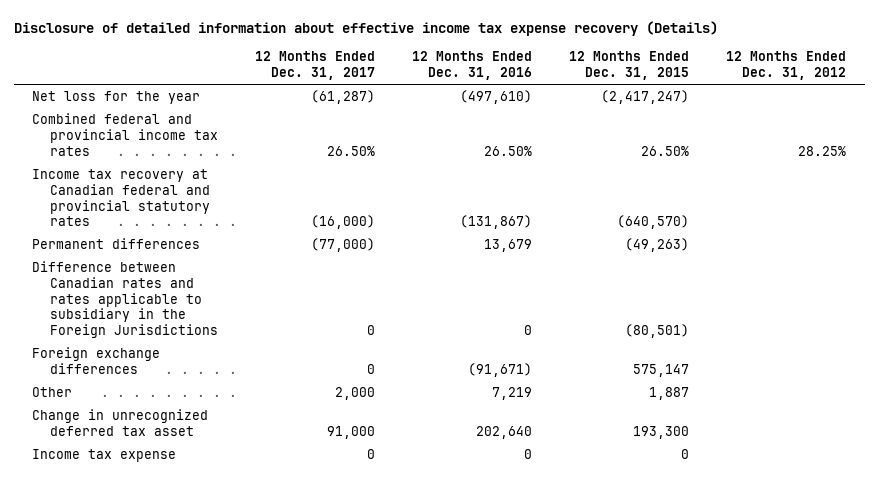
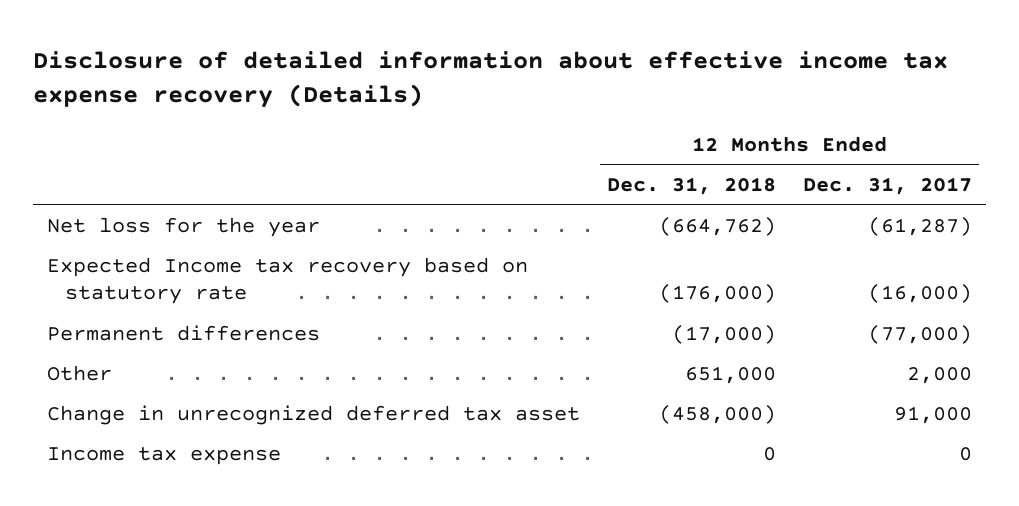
[412,51,533,80] 12 Months Ended Dec. 31, 2016 -> none
[569,51,690,80] 12 Months Ended Dec. 31, 2015 -> none
[726,51,847,80] 12 Months Ended Dec. 31, 2012 -> none
none -> [607,176,777,195] Dec. 31, 2018
[32,113,219,156] Combined federal and provincial income tax rates -> none
[32,169,211,227] Income tax recovery at Canadian federal and provincial statutory rates -> [46,256,528,305] Expected Income tax recovery based on statutory rate
[32,261,219,338] Difference between Canadian rates and rates applicable to subsidiary in the Foreign Jurisdictions -> none
[32,347,161,374] Foreign exchange differences -> none

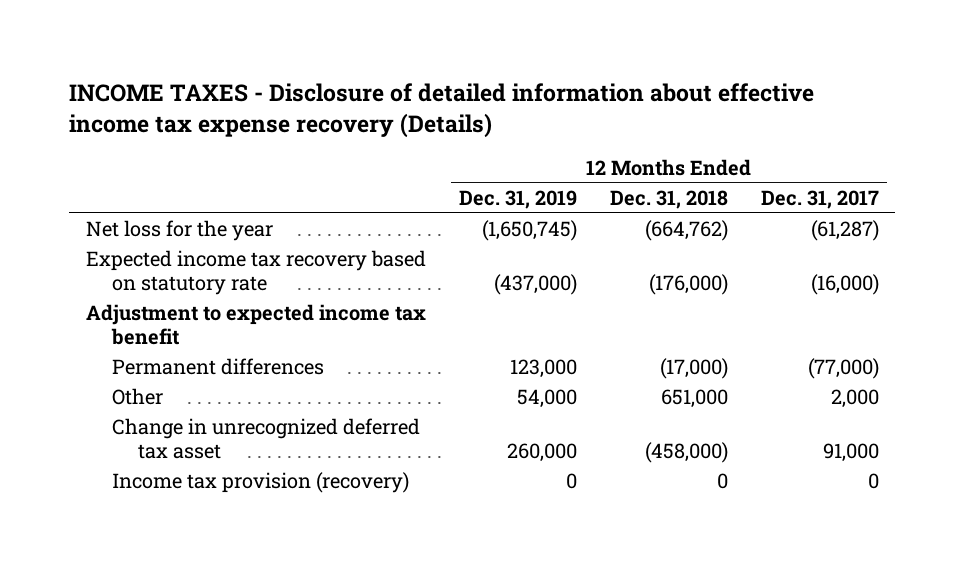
[33,50,949,108] Disclosure of detailed information about effective income tax expense recovery (Details) -> [69,82,815,139] INCOME TAXES - Disclosure of detailed information about effective income tax expense recovery (Details)
none -> [458,190,577,210] Dec. 31, 2019
[46,256,528,305] Expected Income tax recovery based on statutory rate -> [85,250,426,296] Expected income tax recovery based on statutory rate
none -> [85,304,426,346] Adjustment to expected income tax benefit
[46,446,281,465] Income tax expense -> [111,472,409,494] Income tax provision (recovery)

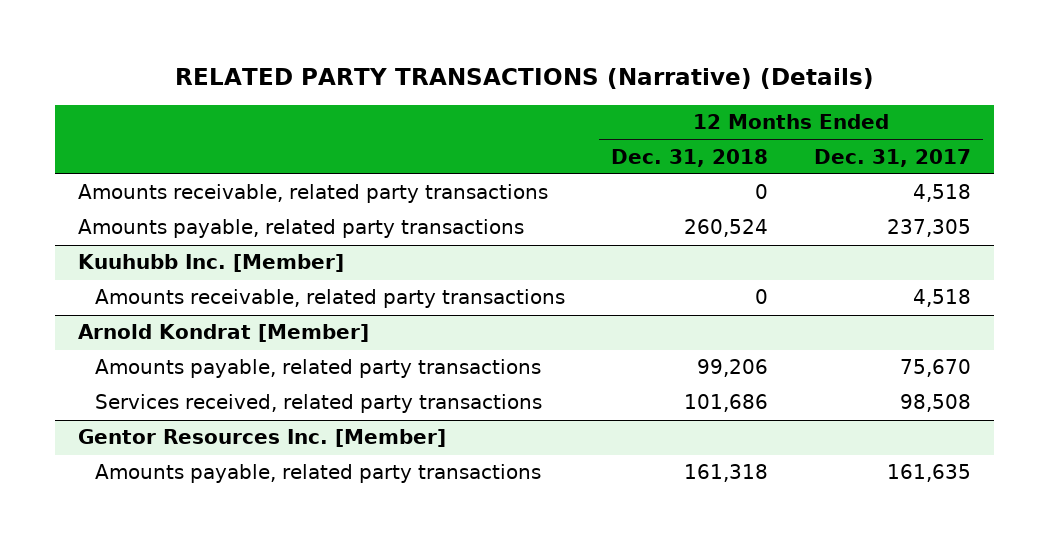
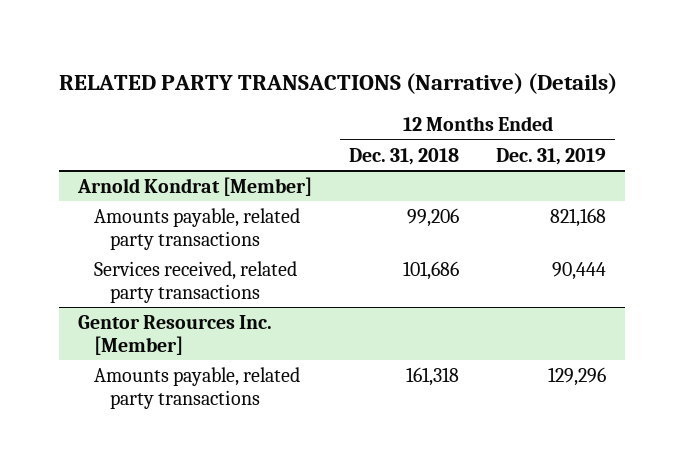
[814,148,972,167] Dec. 31, 2017 -> none
none -> [496,147,607,165] Dec. 31, 2019
[77,184,548,204] Amounts receivable, related party transactions -> none
[77,219,524,239] Amounts payable, related party transactions -> none
[77,254,344,273] Kuuhubb Inc. [Member] -> none
[94,289,565,309] Amounts receivable, related party transactions -> none

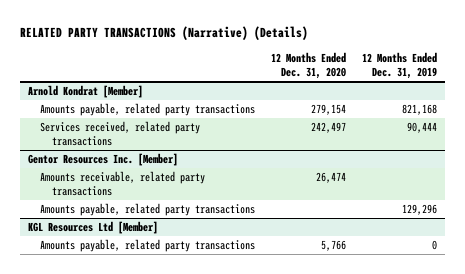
[349,147,460,165] Dec. 31, 2018 -> none
none -> [271,52,347,79] 12 Months Ended Dec. 31, 2020
none -> [39,171,205,196] Amounts receivable, related party transactions
none -> [27,221,158,235] KGL Resources Ltd [Member]
none -> [39,239,255,253] Amounts payable, related party transactions

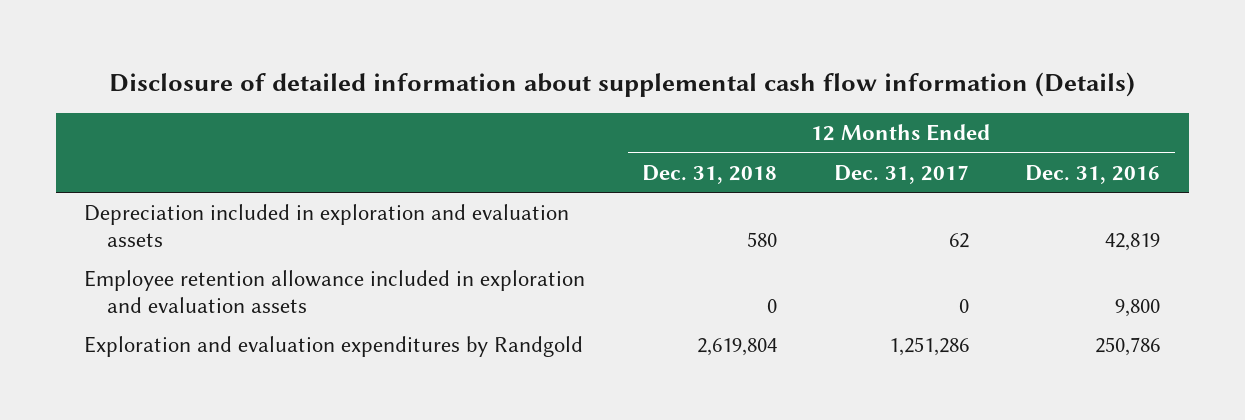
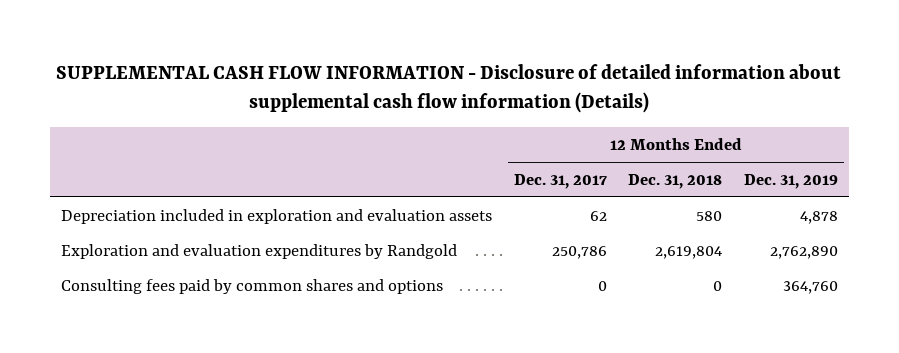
[109,71,1136,97] Disclosure of detailed information about supplemental cash flow information (Details) -> [56,64,842,114] SUPPLEMENTAL CASH FLOW INFORMATION - Disclosure of detailed information about supplemental cash flow information (Details)
[1025,164,1161,184] Dec. 31, 2016 -> none
none -> [744,173,839,189] Dec. 31, 2019
[84,270,586,313] Employee retention allowance included in exploration and evaluation assets -> none
[888,337,969,357] 1,251,286 -> [551,245,607,259] 250,786
none -> [60,278,443,294] Consulting fees paid by common shares and options

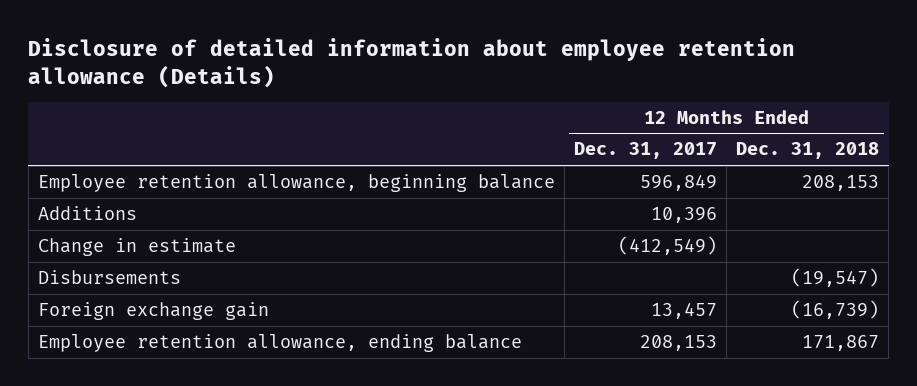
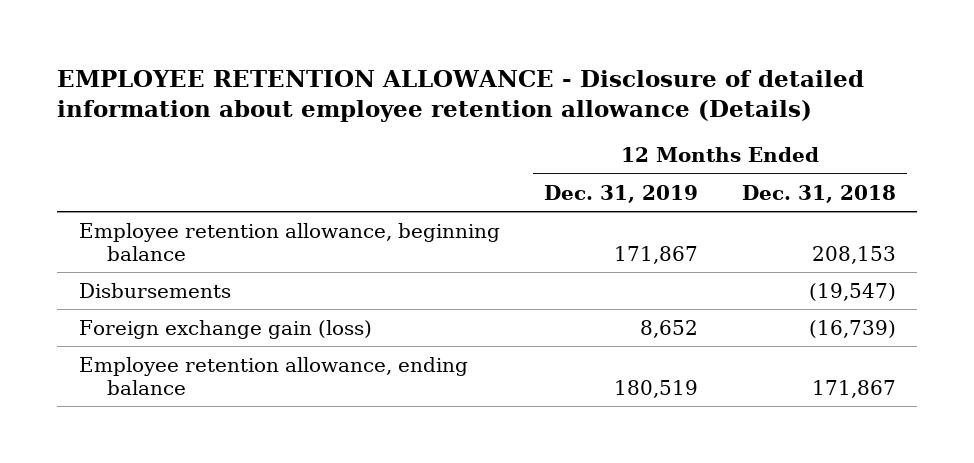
[28,38,796,88] Disclosure of detailed information about employee retention allowance (Details) -> [56,69,864,123] EMPLOYEE RETENTION ALLOWANCE - Disclosure of detailed information about employee retention allowance (Details)
[574,142,718,160] Dec. 31, 2017 -> none
none -> [543,184,698,203] Dec. 31, 2019
[37,206,137,221] Additions -> none
[37,238,236,257] Change in estimate -> none
[37,302,269,321] Foreign exchange gain -> [78,319,372,339] Foreign exchange gain (loss)

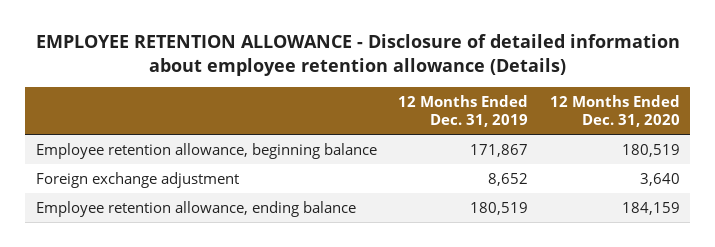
[741,184,896,203] Dec. 31, 2018 -> none
none -> [549,94,680,128] 12 Months Ended Dec. 31, 2020
[78,282,231,298] Disbursements -> none
[78,319,372,339] Foreign exchange gain (loss) -> [35,172,239,189] Foreign exchange adjustment

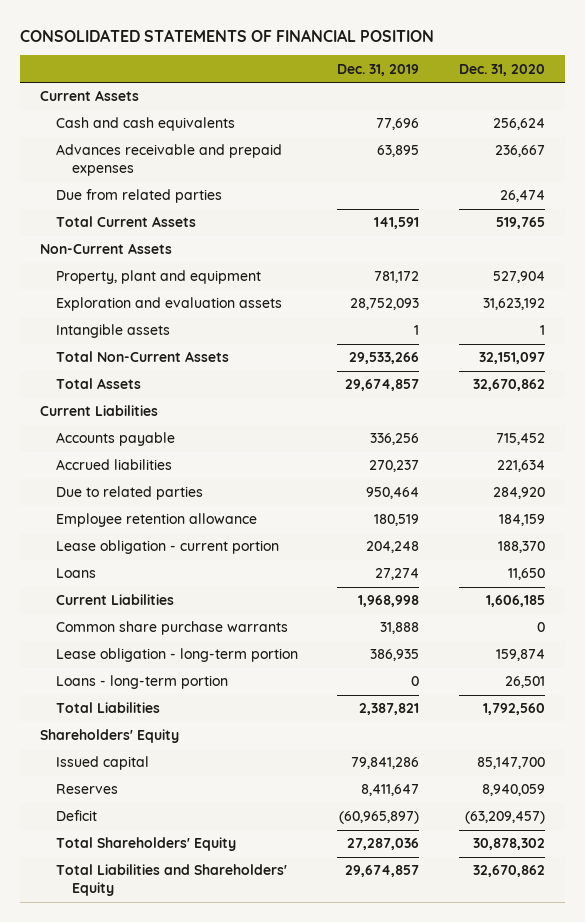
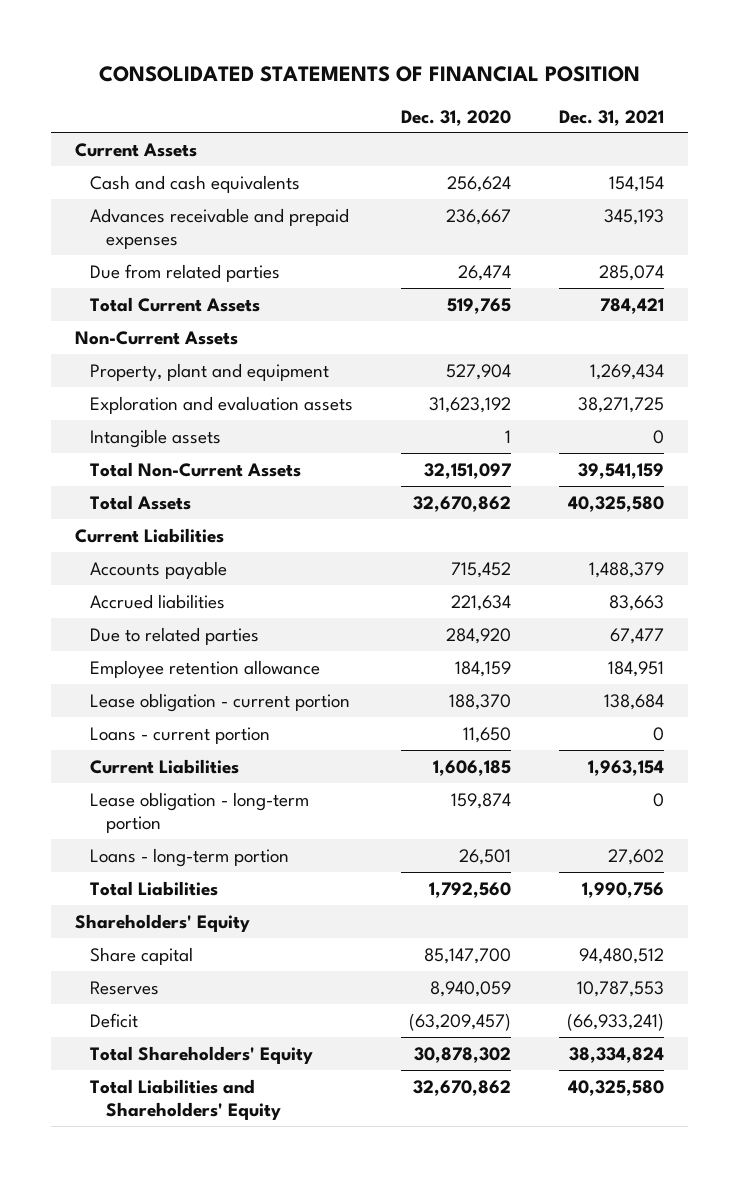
[337,63,420,76] Dec. 31, 2019 -> none
none -> [559,109,665,126] Dec. 31, 2021
[55,568,96,579] Loans -> [90,726,271,744] Loans - current portion
[55,621,288,636] Common share purchase warrants -> none
[55,756,149,771] Issued capital -> [90,946,194,965] Share capital

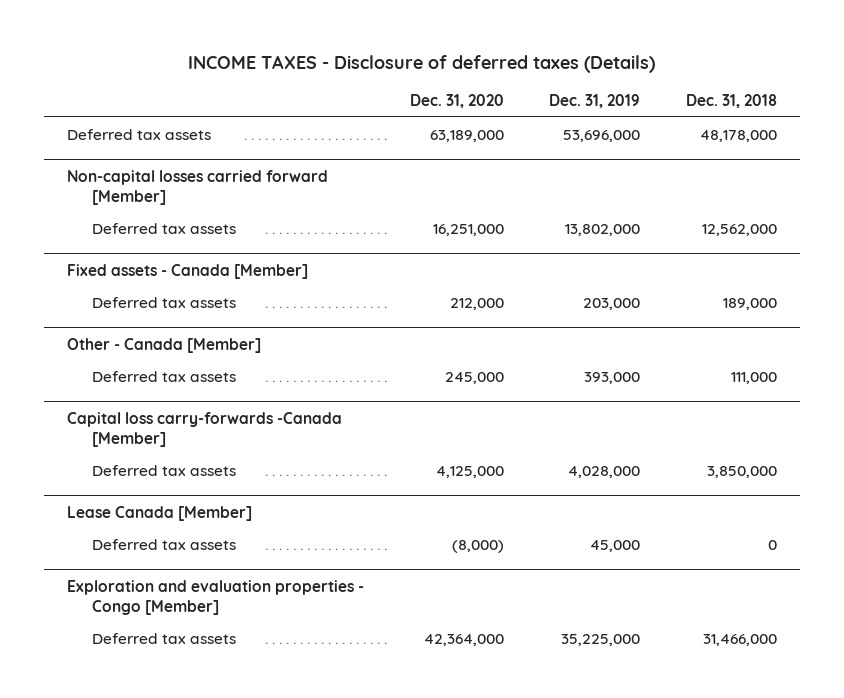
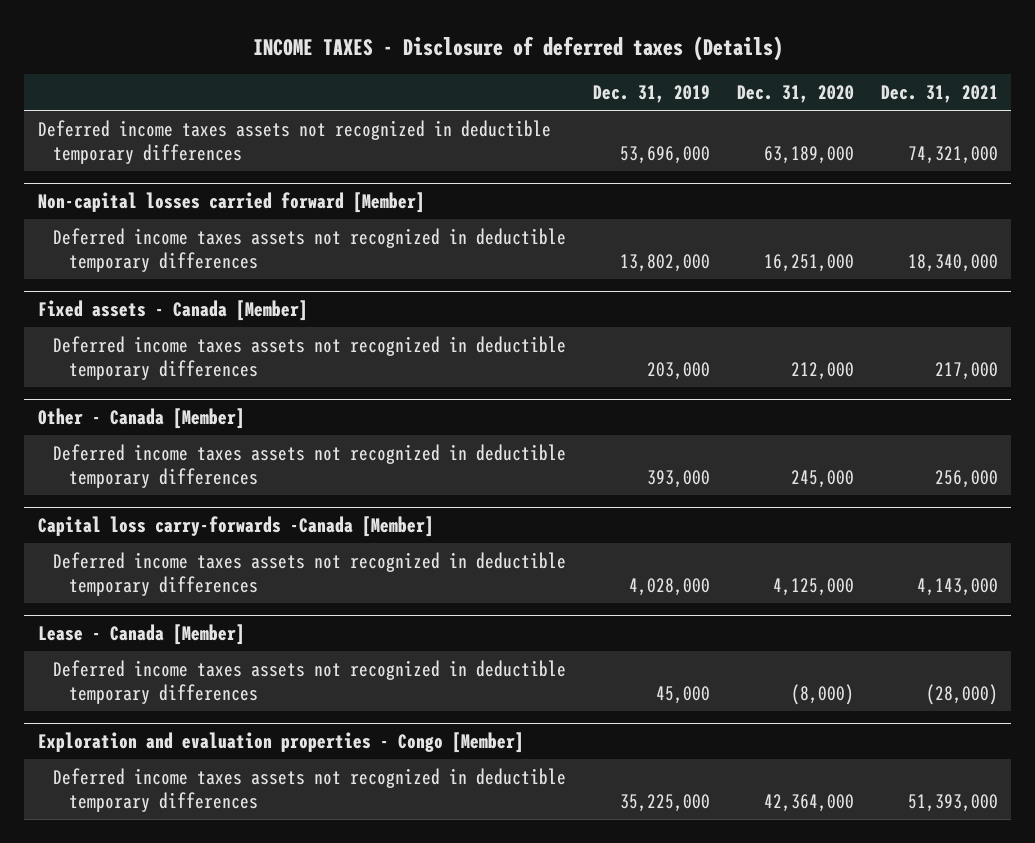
[686,94,778,109] Dec. 31, 2018 -> none
none -> [880,85,998,104] Dec. 31, 2021
[67,128,212,140] Deferred tax assets -> [37,119,551,165] Deferred income taxes assets not recognized in deductible temporary differences
[91,222,236,234] Deferred tax assets -> [53,227,567,273] Deferred income taxes assets not recognized in deductible temporary differences
[91,296,236,308] Deferred tax assets -> [53,335,567,381] Deferred income taxes assets not recognized in deductible temporary differences
[91,370,236,382] Deferred tax assets -> [53,443,567,489] Deferred income taxes assets not recognized in deductible temporary differences
[91,464,236,476] Deferred tax assets -> [53,551,567,597] Deferred income taxes assets not recognized in deductible temporary differences
[67,505,253,521] Lease Canada [Member] -> [37,624,245,646] Lease - Canada [Member]
[91,538,236,550] Deferred tax assets -> [53,659,567,705] Deferred income taxes assets not recognized in deductible temporary differences
[91,632,236,644] Deferred tax assets -> [53,767,567,813] Deferred income taxes assets not recognized in deductible temporary differences

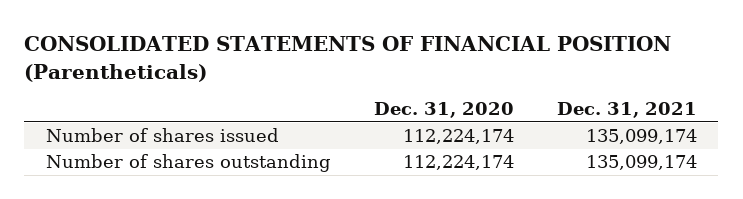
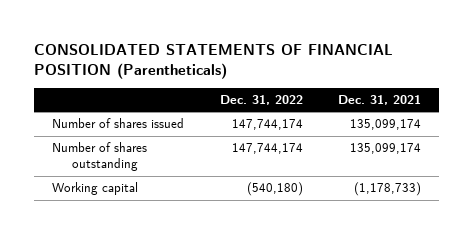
[373,102,514,119] Dec. 31, 2020 -> none
none -> [219,95,303,106] Dec. 31, 2022
none -> [52,182,139,196] Working capital

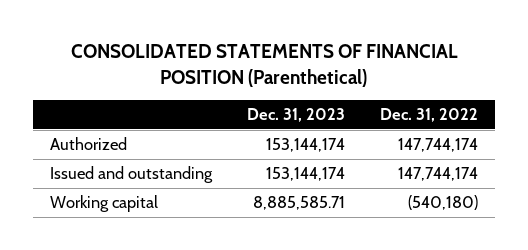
[34,43,394,79] CONSOLIDATED STATEMENTS OF FINANCIAL POSITION (Parentheticals) -> [71,44,459,87] CONSOLIDATED STATEMENTS OF FINANCIAL POSITION (Parenthetical)
[338,95,422,106] Dec. 31, 2021 -> none
none -> [247,108,346,123] Dec. 31, 2023
[52,118,185,129] Number of shares issued -> [50,137,128,151] Authorized
[52,142,148,172] Number of shares outstanding -> [50,166,214,184] Issued and outstanding

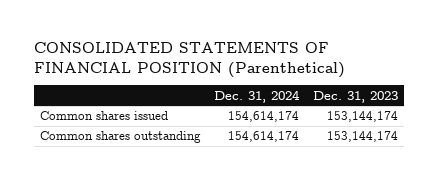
[379,108,478,123] Dec. 31, 2022 -> none
none -> [214,89,301,103] Dec. 31, 2024
[50,195,159,213] Working capital -> none
[50,137,128,151] Authorized -> [40,111,169,121] Common shares issued
[50,166,214,184] Issued and outstanding -> [40,131,202,144] Common shares outstanding

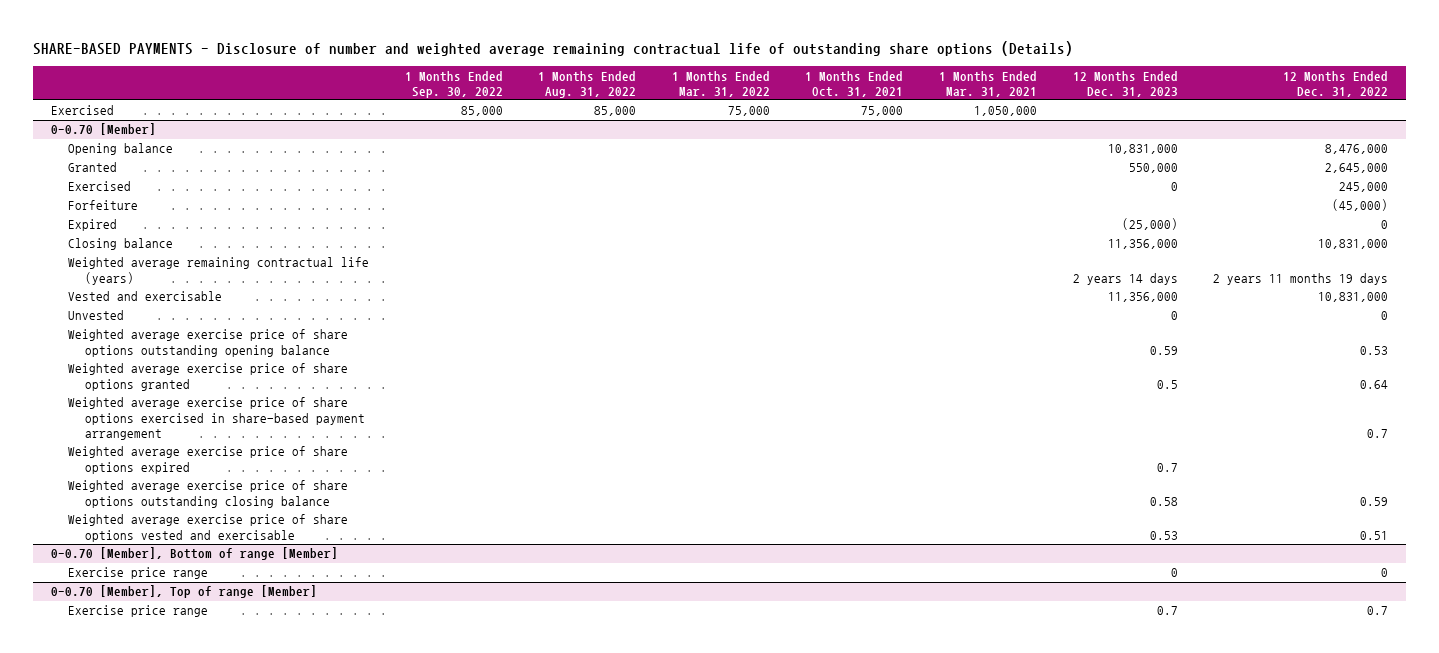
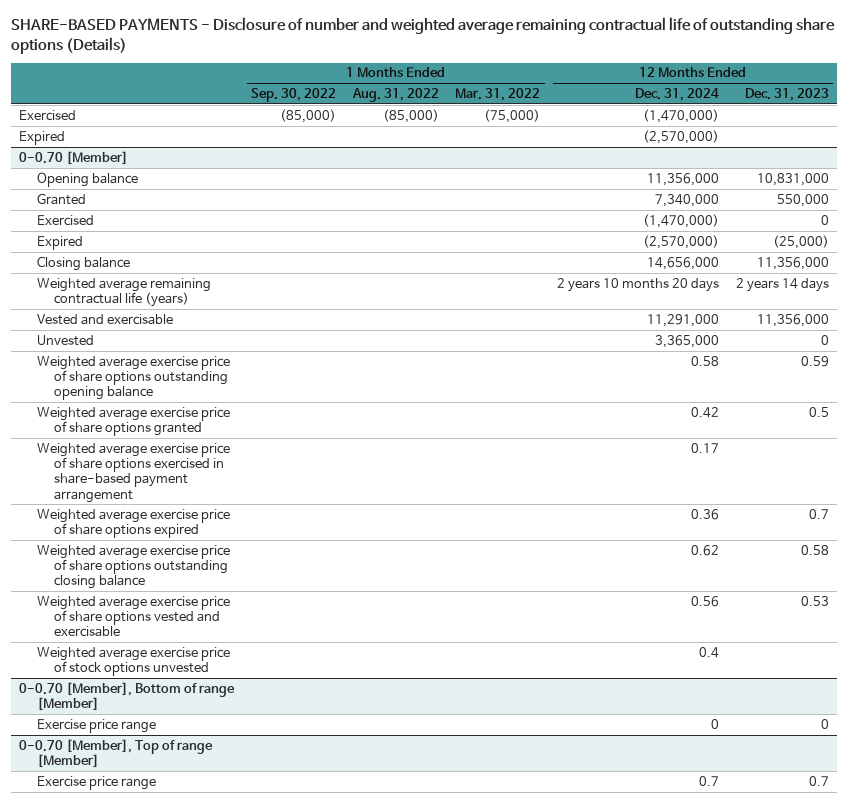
[805,70,904,97] 1 Months Ended Oct. 31, 2021 -> none
[939,70,1038,97] 1 Months Ended Mar. 31, 2021 -> none
[1283,70,1389,97] 12 Months Ended Dec. 31, 2022 -> none
none -> [635,87,720,101] Dec. 31, 2024
[460,106,503,117] 85,000 -> [279,108,336,123] (85,000)
[594,106,637,117] 85,000 -> [382,108,439,123] (85,000)
[727,106,770,117] 75,000 -> [484,108,541,123] (75,000)
none -> [19,130,66,145] Expired
[68,200,139,211] Forfeiture -> none
none -> [36,646,230,677] Weighted average exercise price of stock options unvested

